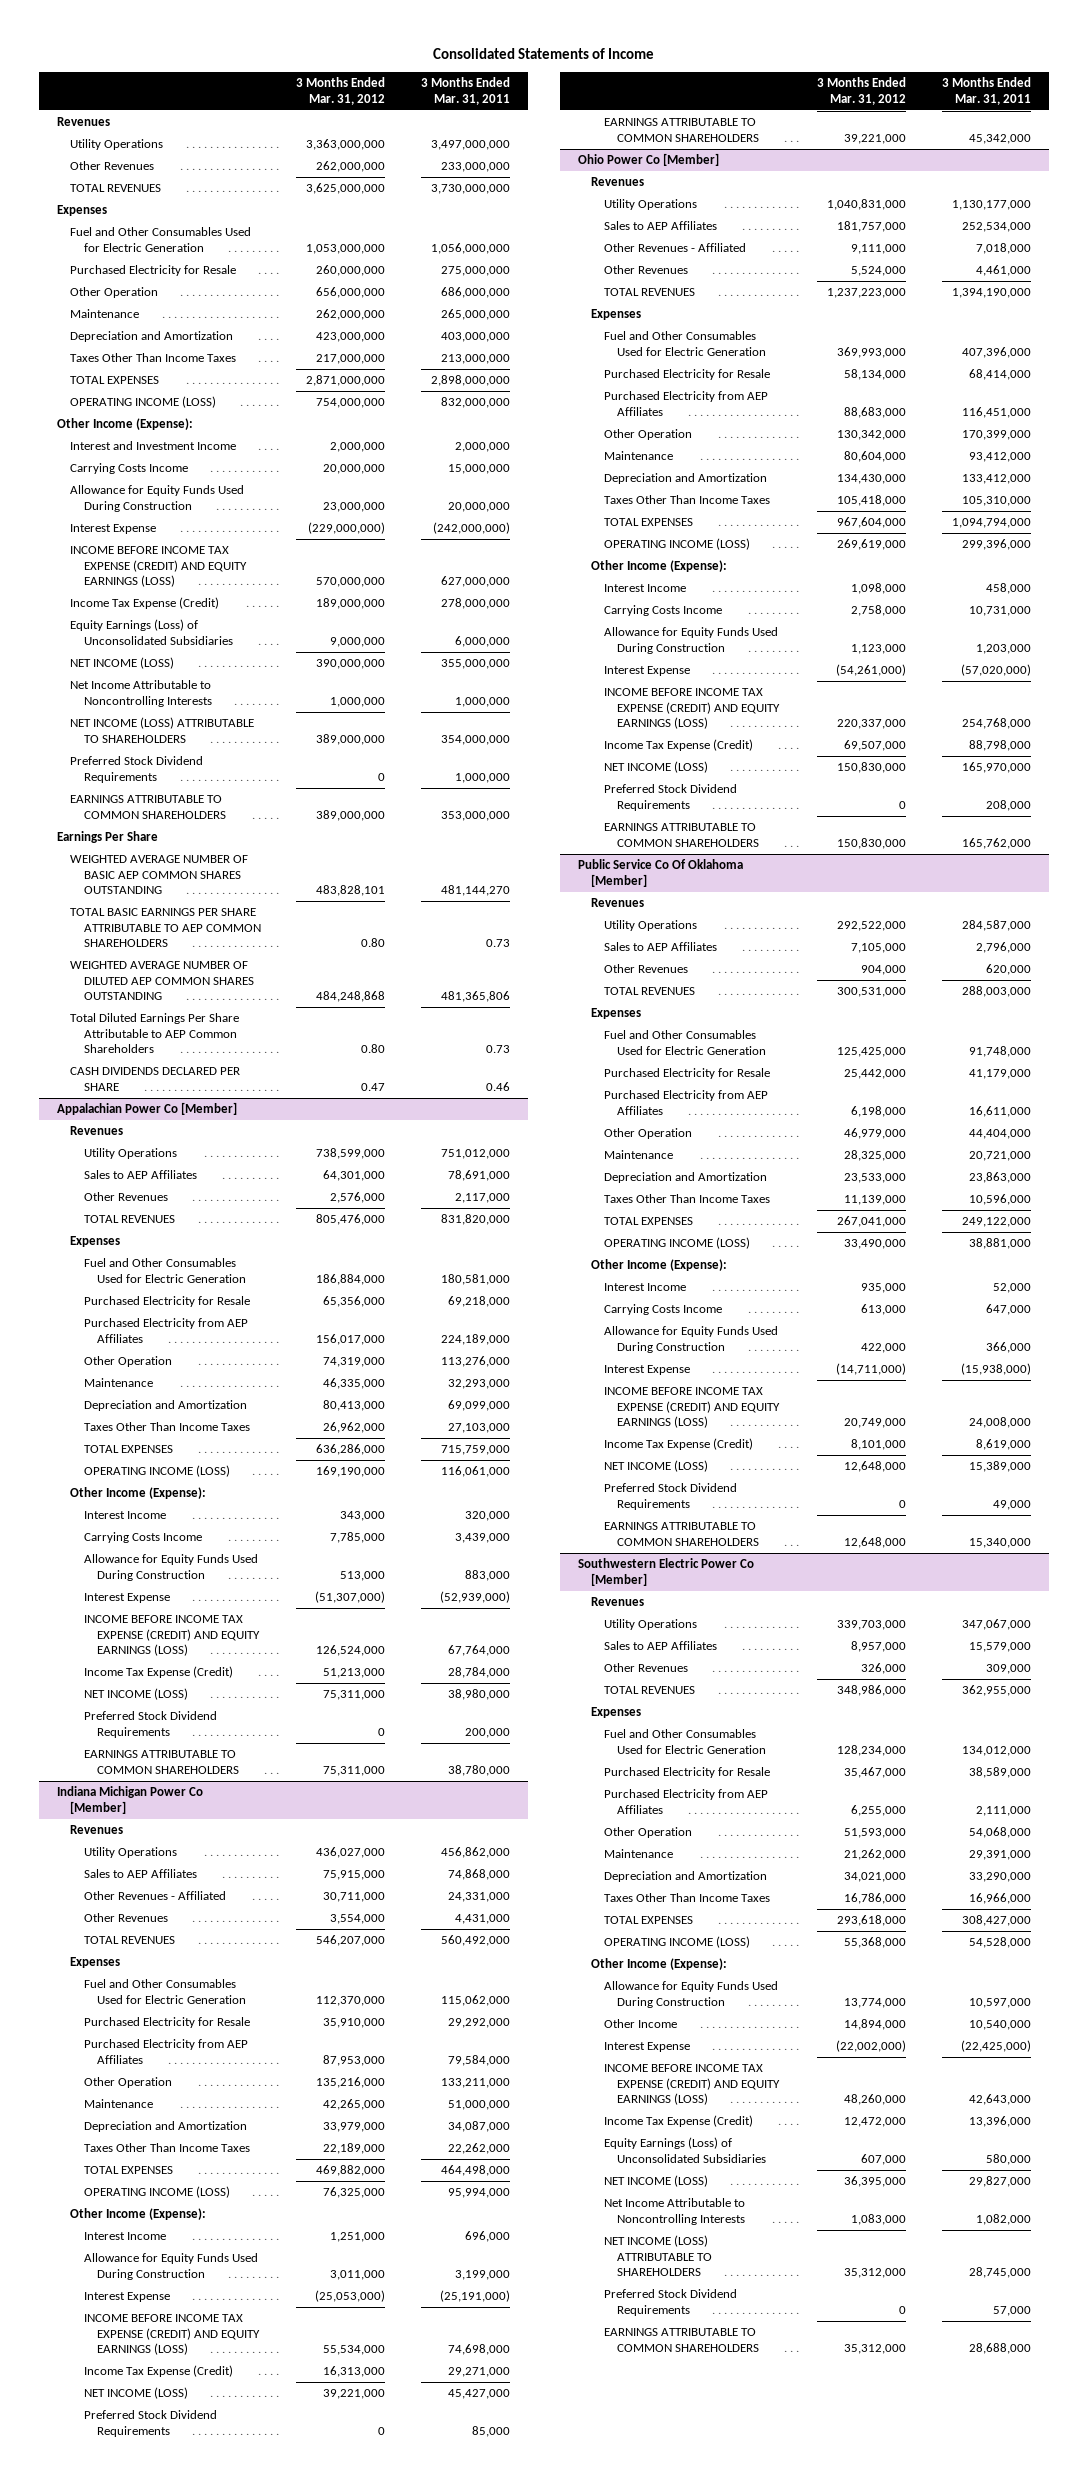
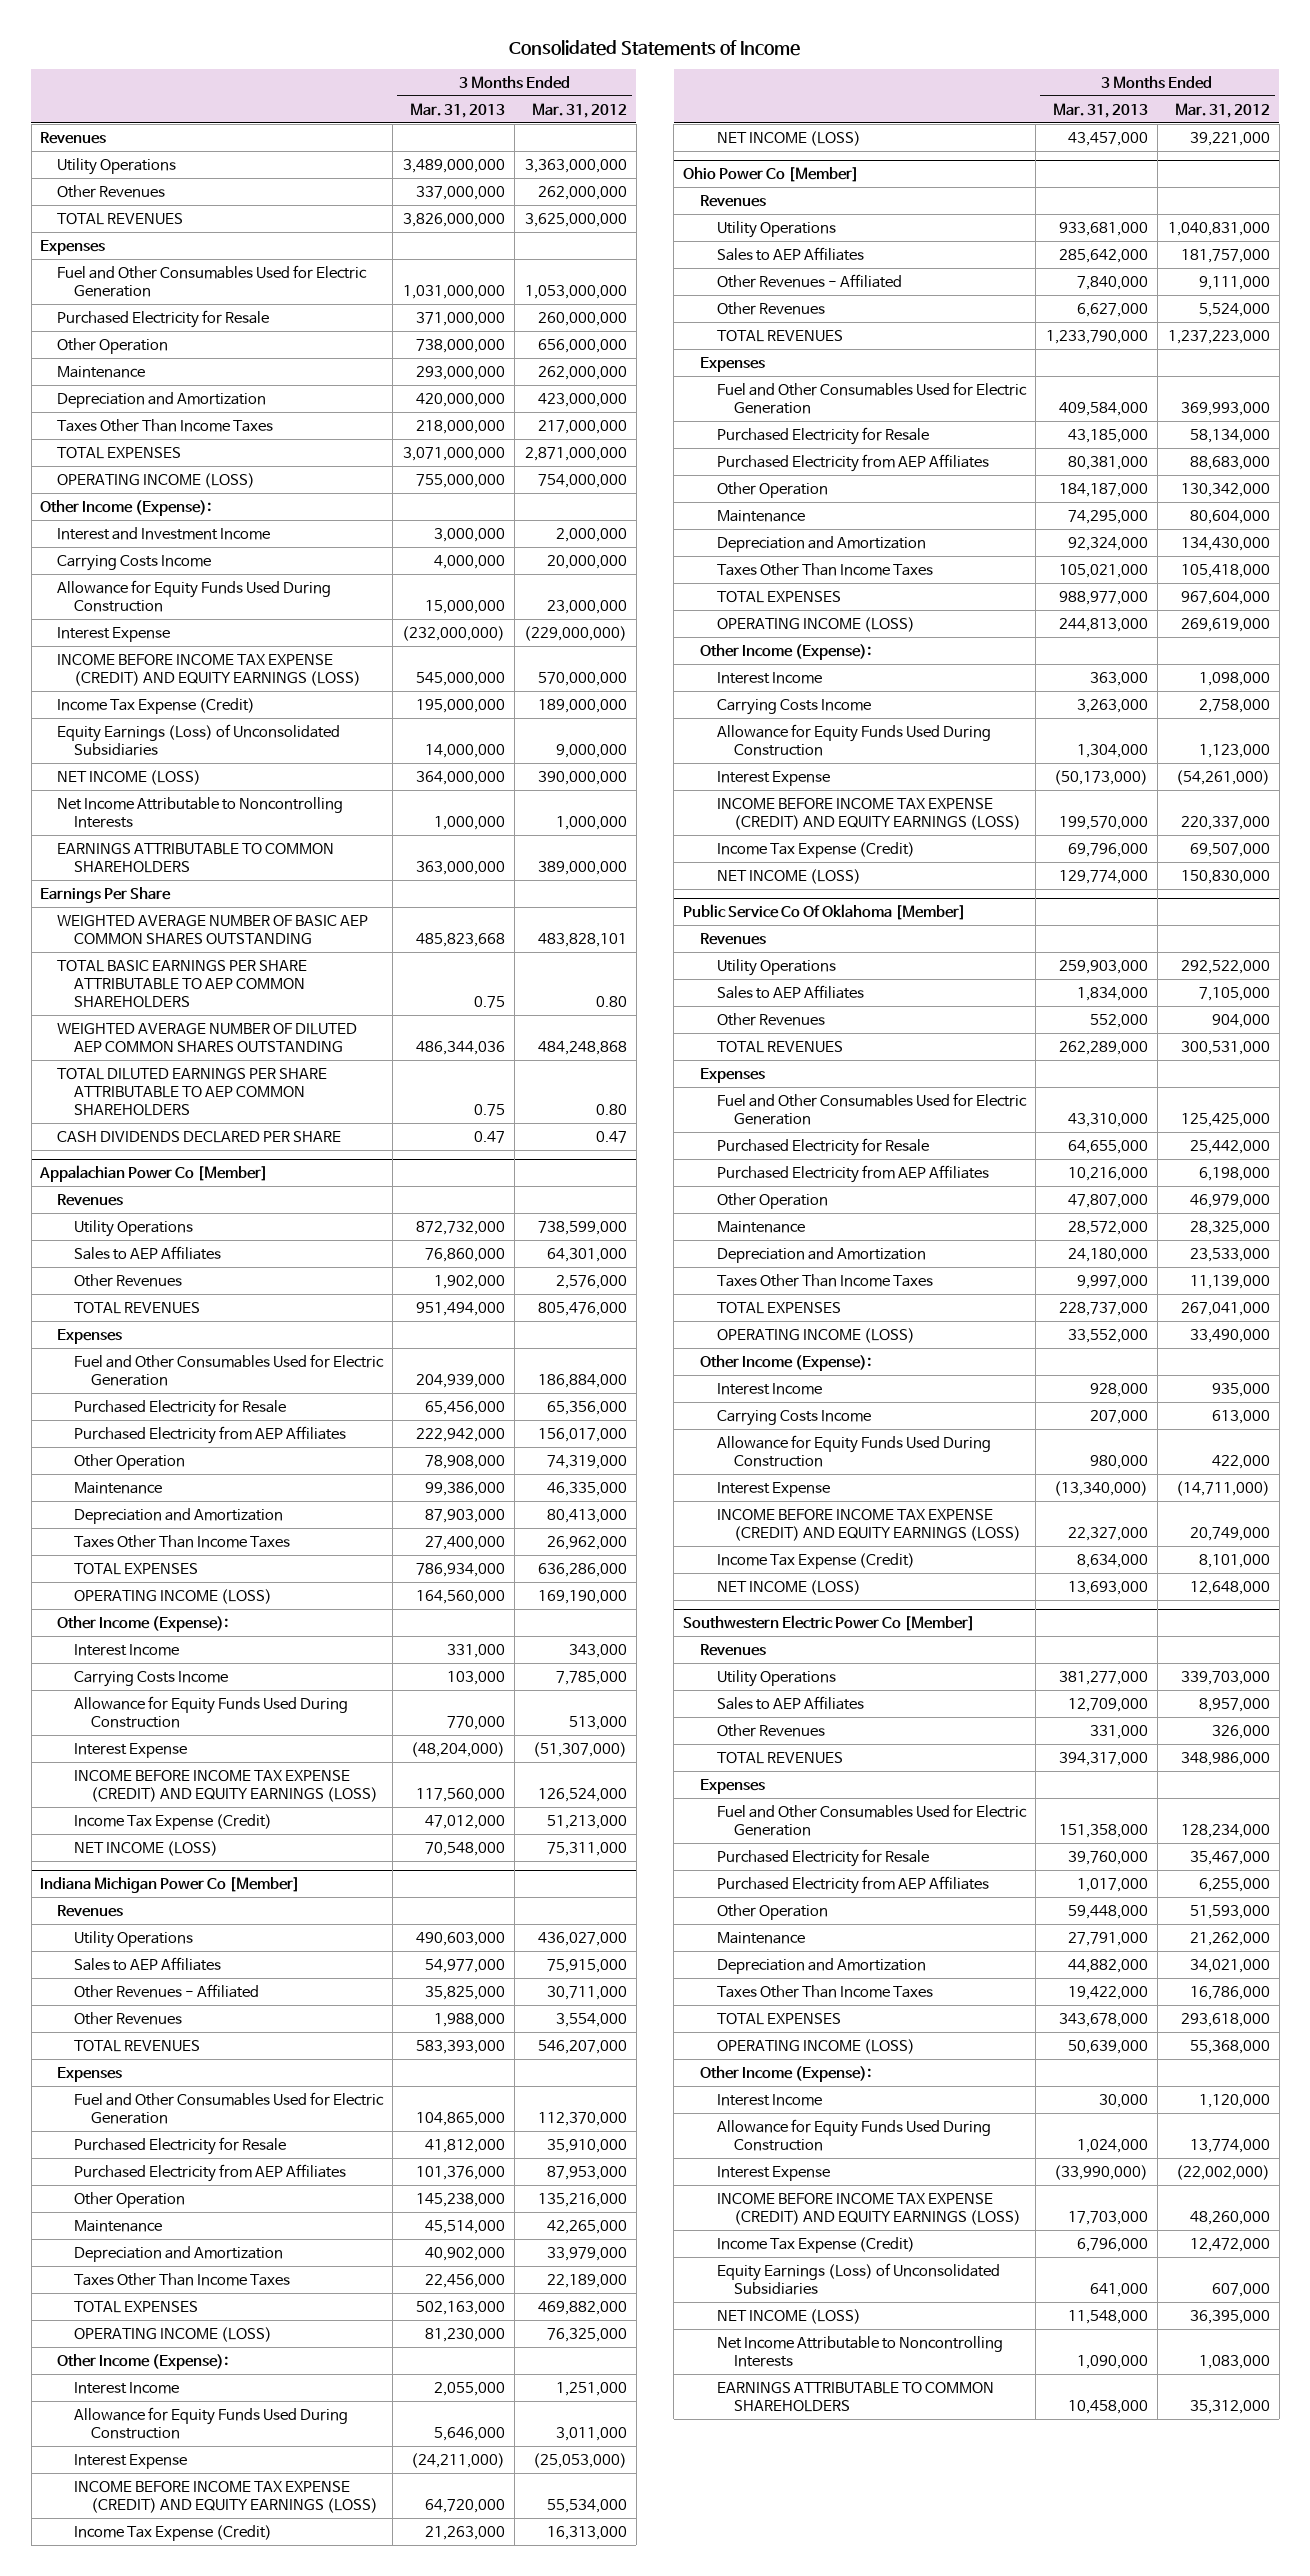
[421,77,511,105] 3 Months Ended Mar. 31, 2011 -> none
none -> [410,102,506,118] Mar. 31, 2013
[70,717,255,743] NET INCOME (LOSS) ATTRIBUTABLE TO SHAREHOLDERS -> none
[70,756,204,783] Preferred Stock Dividend Requirements -> none
[70,1013,240,1053] Total Diluted Earnings Per Share Attributable to AEP Common Shareholders -> [57,1067,328,1116] TOTAL DILUTED EARNINGS PER SHARE ATTRIBUTABLE TO AEP COMMON SHAREHOLDERS
[83,1711,217,1738] Preferred Stock Dividend Requirements -> none
[83,1750,239,1774] EARNINGS ATTRIBUTABLE TO COMMON SHAREHOLDERS -> none
[83,2410,217,2437] Preferred Stock Dividend Requirements -> none
[604,118,760,142] EARNINGS ATTRIBUTABLE TO COMMON SHAREHOLDERS -> none
[604,784,738,811] Preferred Stock Dividend Requirements -> none
[604,823,760,847] EARNINGS ATTRIBUTABLE TO COMMON SHAREHOLDERS -> none
[604,1483,738,1510] Preferred Stock Dividend Requirements -> none
[604,1522,760,1546] EARNINGS ATTRIBUTABLE TO COMMON SHAREHOLDERS -> none
none -> [717,2093,823,2106] Interest Income
[604,2019,678,2029] Other Income -> none
[604,2235,713,2276] NET INCOME (LOSS) ATTRIBUTABLE TO SHAREHOLDERS -> none
[604,2289,738,2316] Preferred Stock Dividend Requirements -> none

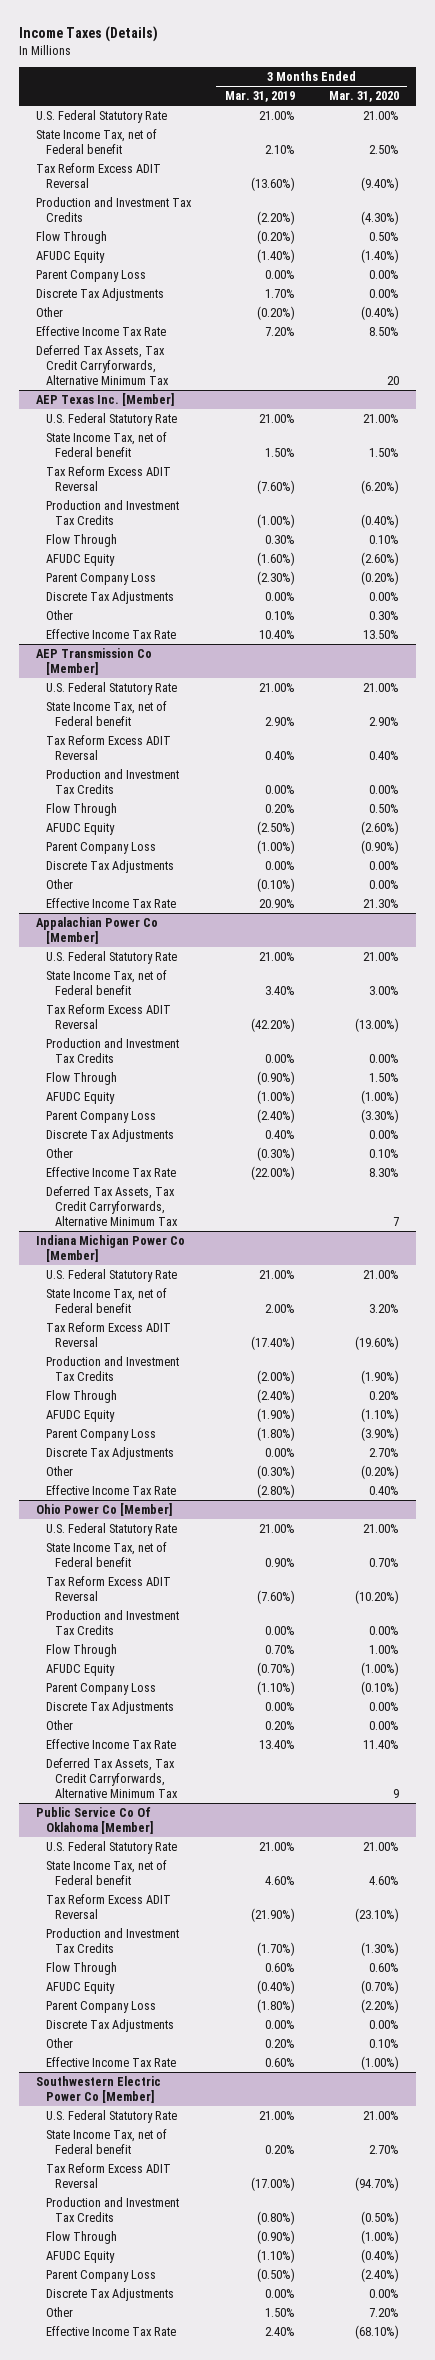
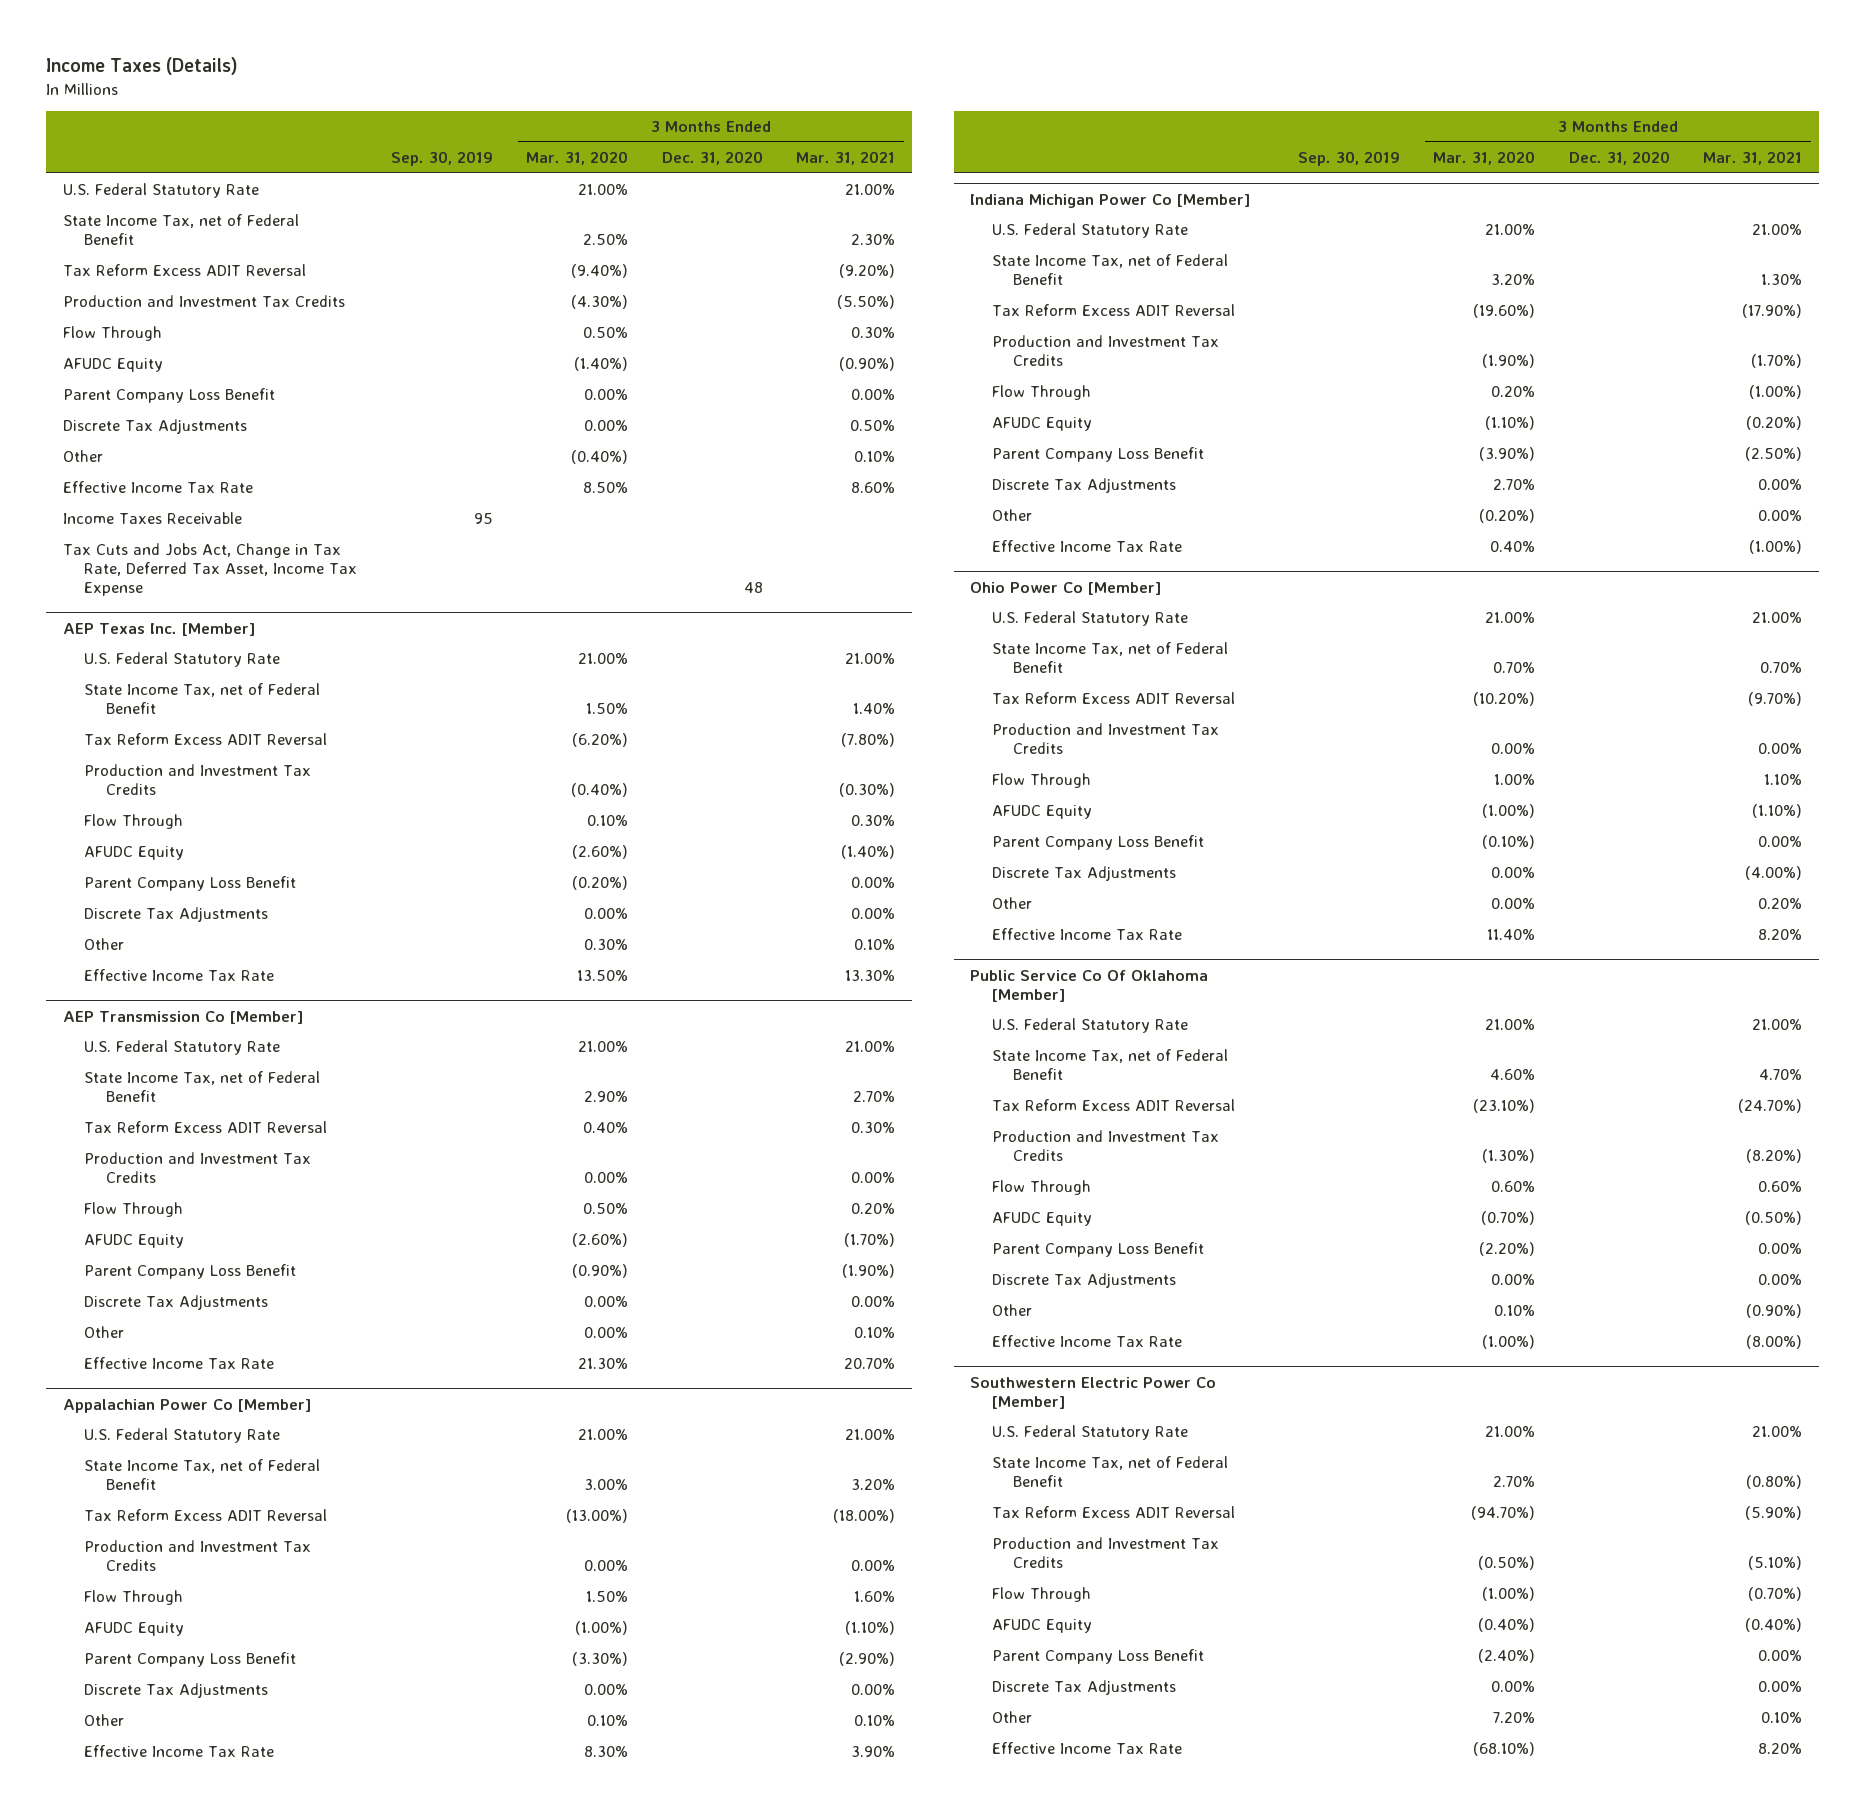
[224,91,295,103] Mar. 31, 2019 -> none
none -> [390,151,493,167] Sep. 30, 2019
none -> [661,151,763,166] Dec. 31, 2020
none -> [796,151,896,166] Mar. 31, 2021
[35,129,157,154] State Income Tax, net of Federal benefit -> [63,214,300,246] State Income Tax, net of Federal Benefit
[35,270,146,283] Parent Company Loss -> [63,388,276,404] Parent Company Loss Benefit
[35,345,169,385] Deferred Tax Assets, Tax Credit Carryforwards, Alternative Minimum Tax -> none
none -> [63,512,243,525] Income Taxes Receivable
none -> [63,543,358,597] Tax Cuts and Jobs Act, Change in Tax Rate, Deferred Tax Asset, Income Tax Expense
[45,432,167,457] State Income Tax, net of Federal benefit -> [84,683,321,715] State Income Tax, net of Federal Benefit
[45,573,156,586] Parent Company Loss -> [84,876,297,892] Parent Company Loss Benefit
[45,701,167,726] State Income Tax, net of Federal benefit -> [84,1071,321,1103] State Income Tax, net of Federal Benefit
[45,842,156,855] Parent Company Loss -> [84,1264,297,1280] Parent Company Loss Benefit
[45,970,167,995] State Income Tax, net of Federal benefit -> [84,1459,321,1491] State Income Tax, net of Federal Benefit
[45,1111,156,1124] Parent Company Loss -> [84,1652,297,1668] Parent Company Loss Benefit
[45,1186,179,1226] Deferred Tax Assets, Tax Credit Carryforwards, Alternative Minimum Tax -> none
[45,1288,167,1313] State Income Tax, net of Federal benefit -> [991,254,1228,286] State Income Tax, net of Federal Benefit
[45,1429,156,1442] Parent Company Loss -> [991,447,1204,463] Parent Company Loss Benefit
[45,1542,167,1567] State Income Tax, net of Federal benefit -> [991,642,1228,674] State Income Tax, net of Federal Benefit
[45,1683,156,1696] Parent Company Loss -> [991,835,1204,851] Parent Company Loss Benefit
[45,1758,179,1798] Deferred Tax Assets, Tax Credit Carryforwards, Alternative Minimum Tax -> none
[45,1860,167,1885] State Income Tax, net of Federal benefit -> [991,1049,1228,1081] State Income Tax, net of Federal Benefit
[45,2001,156,2014] Parent Company Loss -> [991,1242,1204,1258] Parent Company Loss Benefit
[45,2129,167,2154] State Income Tax, net of Federal benefit -> [991,1456,1228,1488] State Income Tax, net of Federal Benefit
[45,2270,156,2283] Parent Company Loss -> [991,1649,1204,1665] Parent Company Loss Benefit

